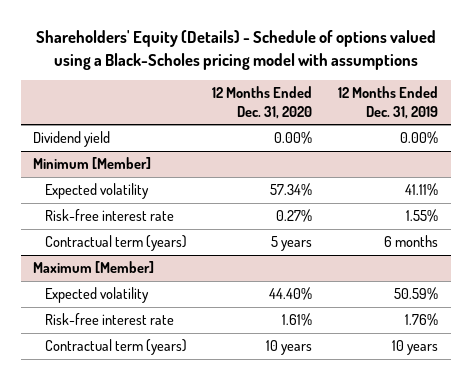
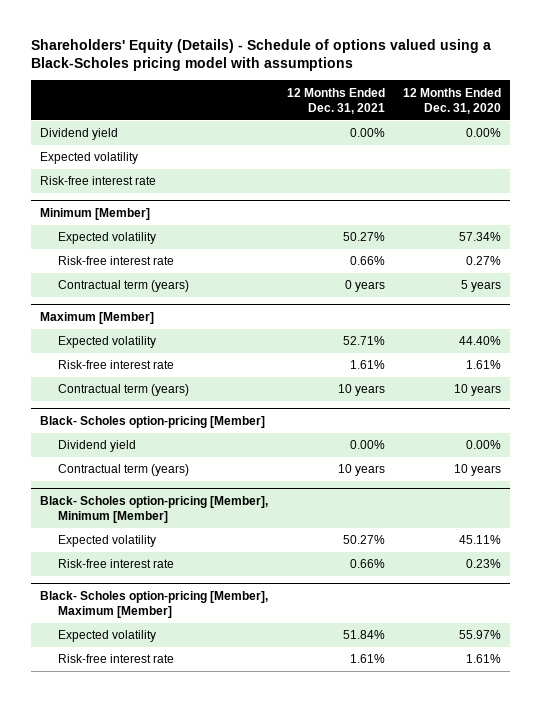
[337,86,438,119] 12 Months Ended Dec. 31, 2019 -> none
none -> [286,87,385,114] 12 Months Ended Dec. 31, 2021
none -> [40,152,139,165] Expected volatility
none -> [40,176,157,186] Risk-free interest rate
none -> [40,415,266,428] Black- Scholes option-pricing [Member]
none -> [58,440,137,453] Dividend yield
none -> [58,464,190,477] Contractual term (years)
none -> [40,495,269,524] Black- Scholes option-pricing [Member], Minimum [Member]
none -> [58,535,157,548] Expected volatility
none -> [58,559,175,569] Risk-free interest rate
none -> [40,590,269,619] Black- Scholes option-pricing [Member], Maximum [Member]
none -> [58,630,157,643] Expected volatility
none -> [58,654,175,664] Risk-free interest rate

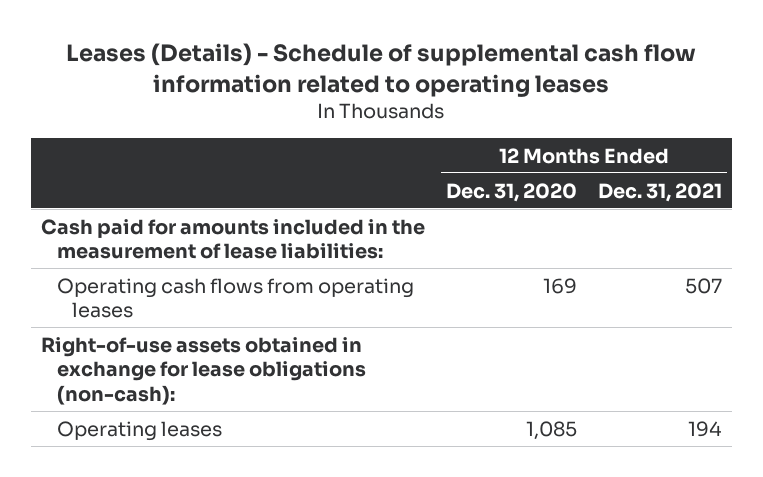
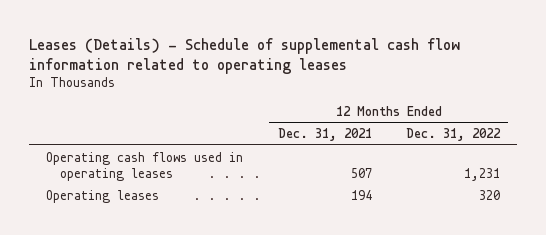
[445,182,577,202] Dec. 31, 2020 -> none
none -> [405,128,501,142] Dec. 31, 2022
[41,218,426,260] Cash paid for amounts included in the measurement of lease liabilities: -> none
[41,336,366,405] Right-of-use assets obtained in exchange for lease obligations (non-cash): -> none
[56,277,414,319] Operating cash flows from operating leases -> [46,151,244,181] Operating cash flows used in operating leases

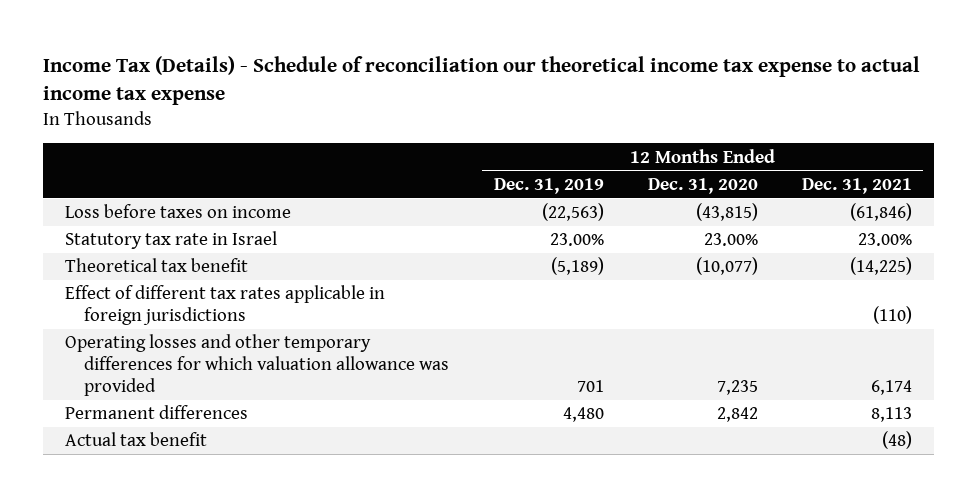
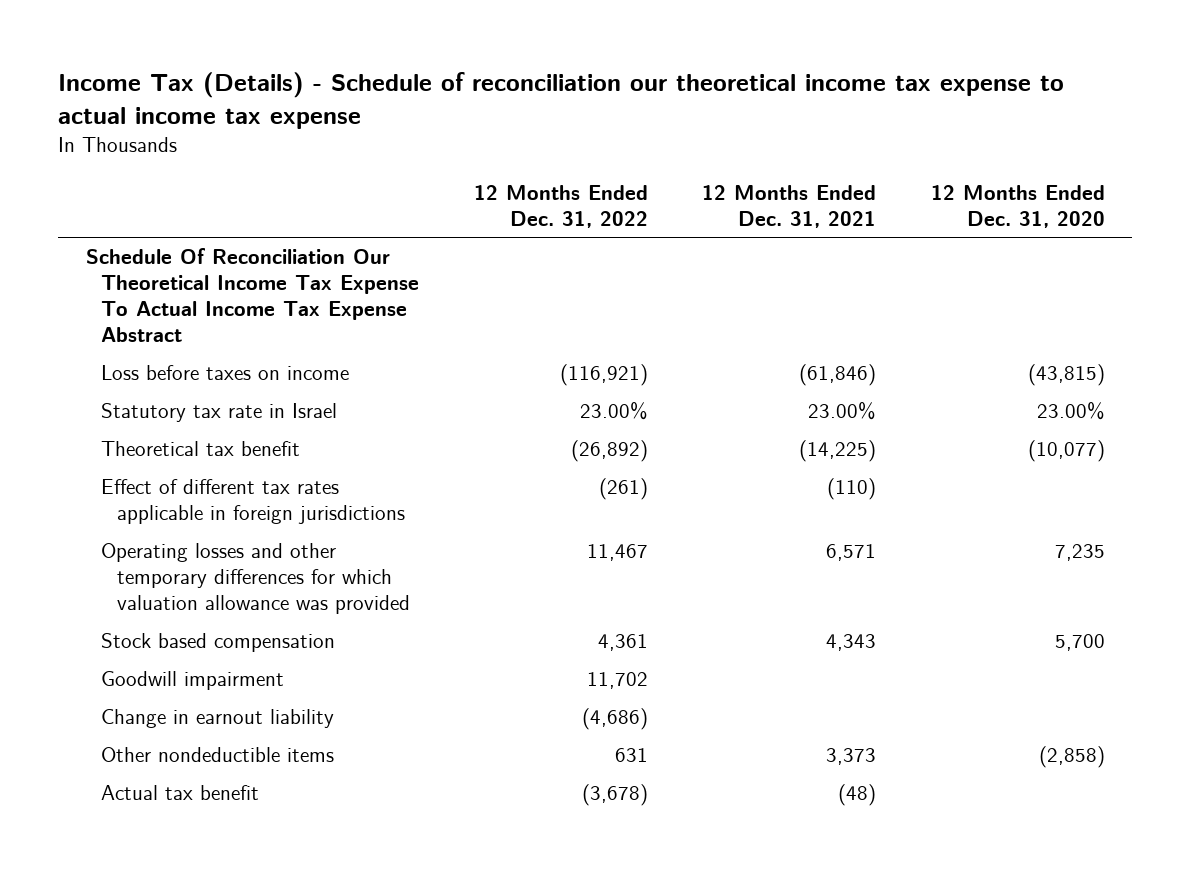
[493,177,604,194] Dec. 31, 2019 -> none
none -> [473,184,648,228] 12 Months Ended Dec. 31, 2022
none -> [85,248,420,343] Schedule Of Reconciliation Our Theoretical Income Tax Expense To Actual Income Tax Expense Abstract
[65,405,249,420] Permanent differences -> none
[871,379,913,395] 6,174 -> [826,544,877,562] 6,571
none -> [101,633,336,653] Stock based compensation
none -> [101,671,285,691] Goodwill impairment
none -> [101,709,335,729] Change in earnout liability
none -> [101,747,335,763] Other nondeductible items

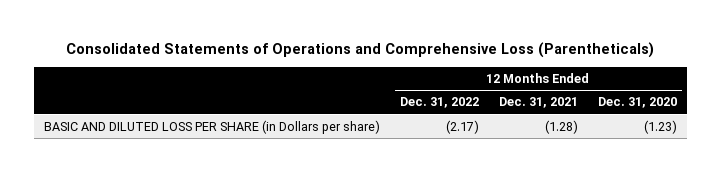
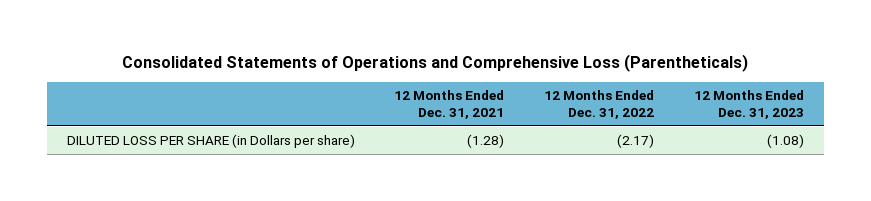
[597,97,677,109] Dec. 31, 2020 -> none
none -> [693,89,804,120] 12 Months Ended Dec. 31, 2023
[44,120,381,135] BASIC AND DILUTED LOSS PER SHARE (in Dollars per share) -> [66,134,355,149] DILUTED LOSS PER SHARE (in Dollars per share)

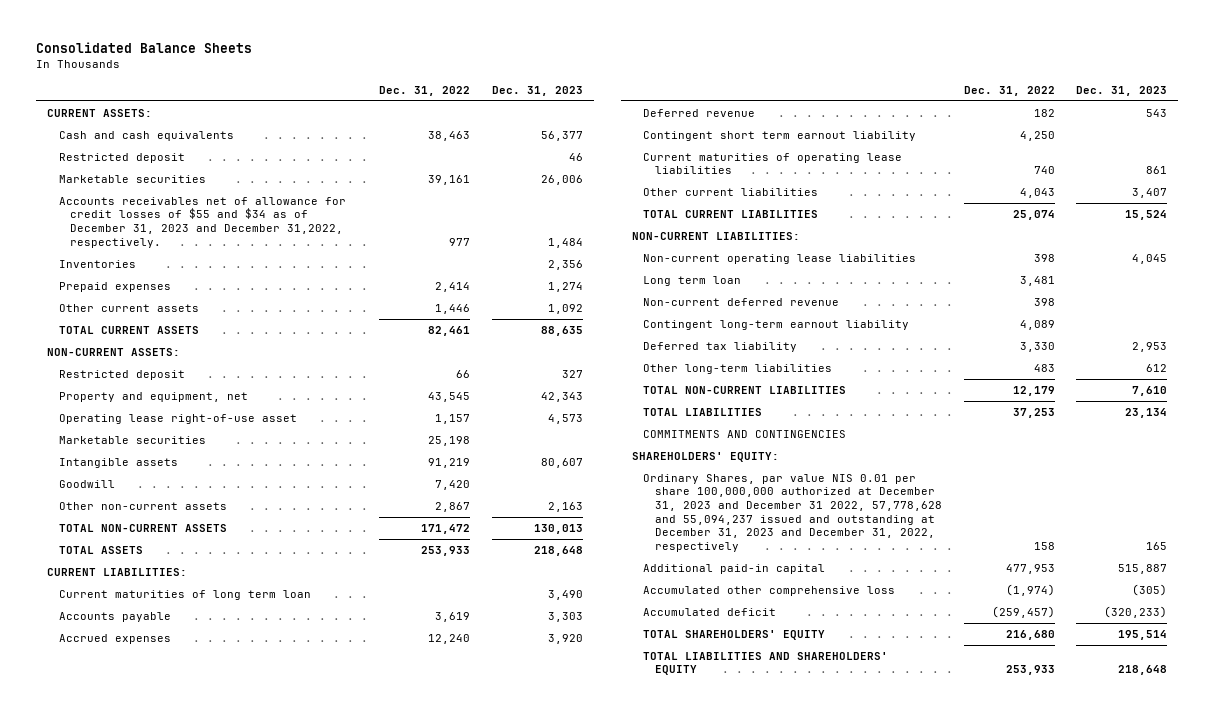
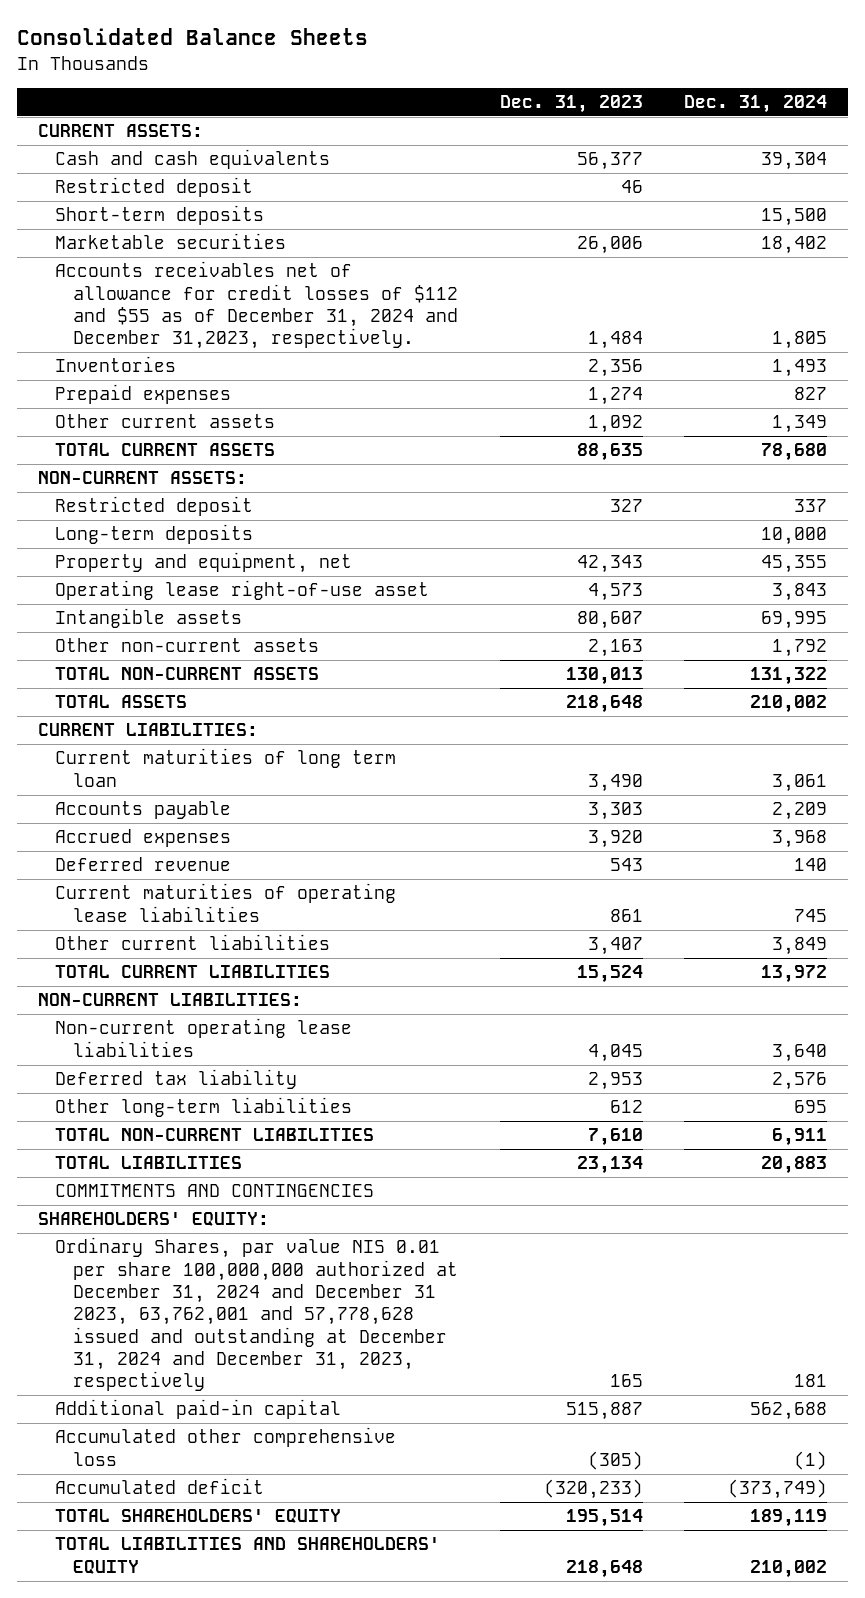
[378,86,470,97] Dec. 31, 2022 -> none
none -> [684,95,828,114] Dec. 31, 2024
none -> [55,205,265,226] Short-term deposits
[58,196,346,248] Accounts receivables net of allowance for credit losses of $55 and $34 as of December 31, 2023 and December 31,2022, respectively. -> [55,261,459,350] Accounts receivables net of allowance for credit losses of $112 and $55 as of December 31, 2024 and December 31,2023, respectively.
none -> [55,524,254,545] Long-term deposits
[58,435,206,444] Marketable securities -> none
[58,479,115,488] Goodwill -> none
[643,130,917,141] Contingent short term earnout liability -> none
[643,275,742,286] Long term loan -> none
[643,297,840,306] Non-current deferred revenue -> none
[643,319,910,330] Contingent long-term earnout liability -> none
[643,473,942,552] Ordinary Shares, par value NIS 0.01 per share 100,000,000 authorized at December 31, 2023 and December 31 2022, 57,778,628 and 55,094,237 issued and outstanding at December 31, 2023 and December 31, 2022, respectively -> [55,1237,459,1392] Ordinary Shares, par value NIS 0.01 per share 100,000,000 authorized at December 31, 2024 and December 31 2023, 63,762,001 and 57,778,628 issued and outstanding at December 31, 2024 and December 31, 2023, respectively

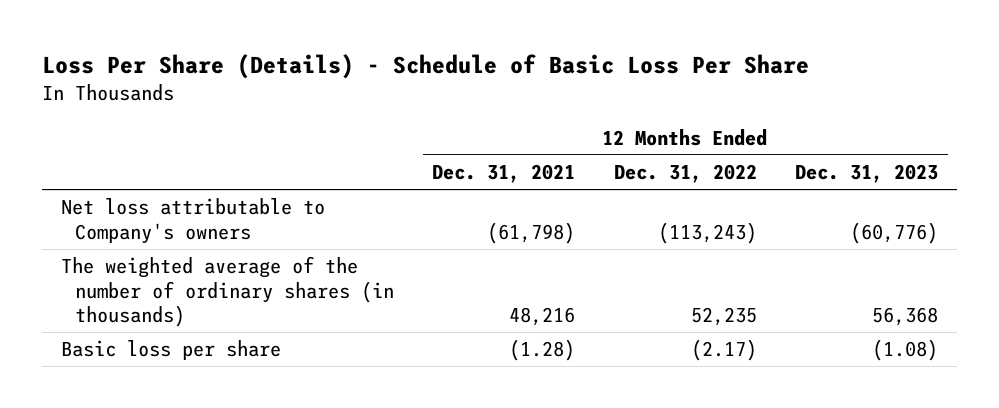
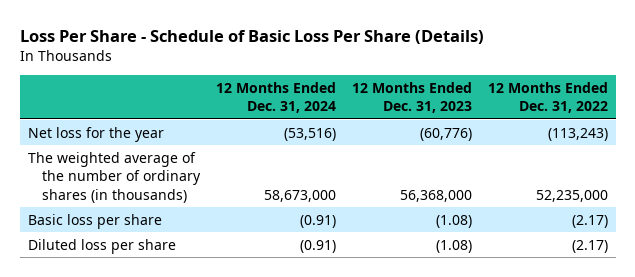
[41,53,809,79] Loss Per Share (Details) - Schedule of Basic Loss Per Share -> [19,29,484,44] Loss Per Share - Schedule of Basic Loss Per Share (Details)
[432,163,576,183] Dec. 31, 2021 -> none
none -> [215,81,336,114] 12 Months Ended Dec. 31, 2024
[60,198,325,244] Net loss attributable to Company's owners -> [27,126,164,142] Net loss for the year
[690,307,757,327] 52,235 -> [535,189,608,202] 52,235,000
[872,307,939,327] 56,368 -> [399,189,472,202] 56,368,000
none -> [27,238,176,254] Diluted loss per share

